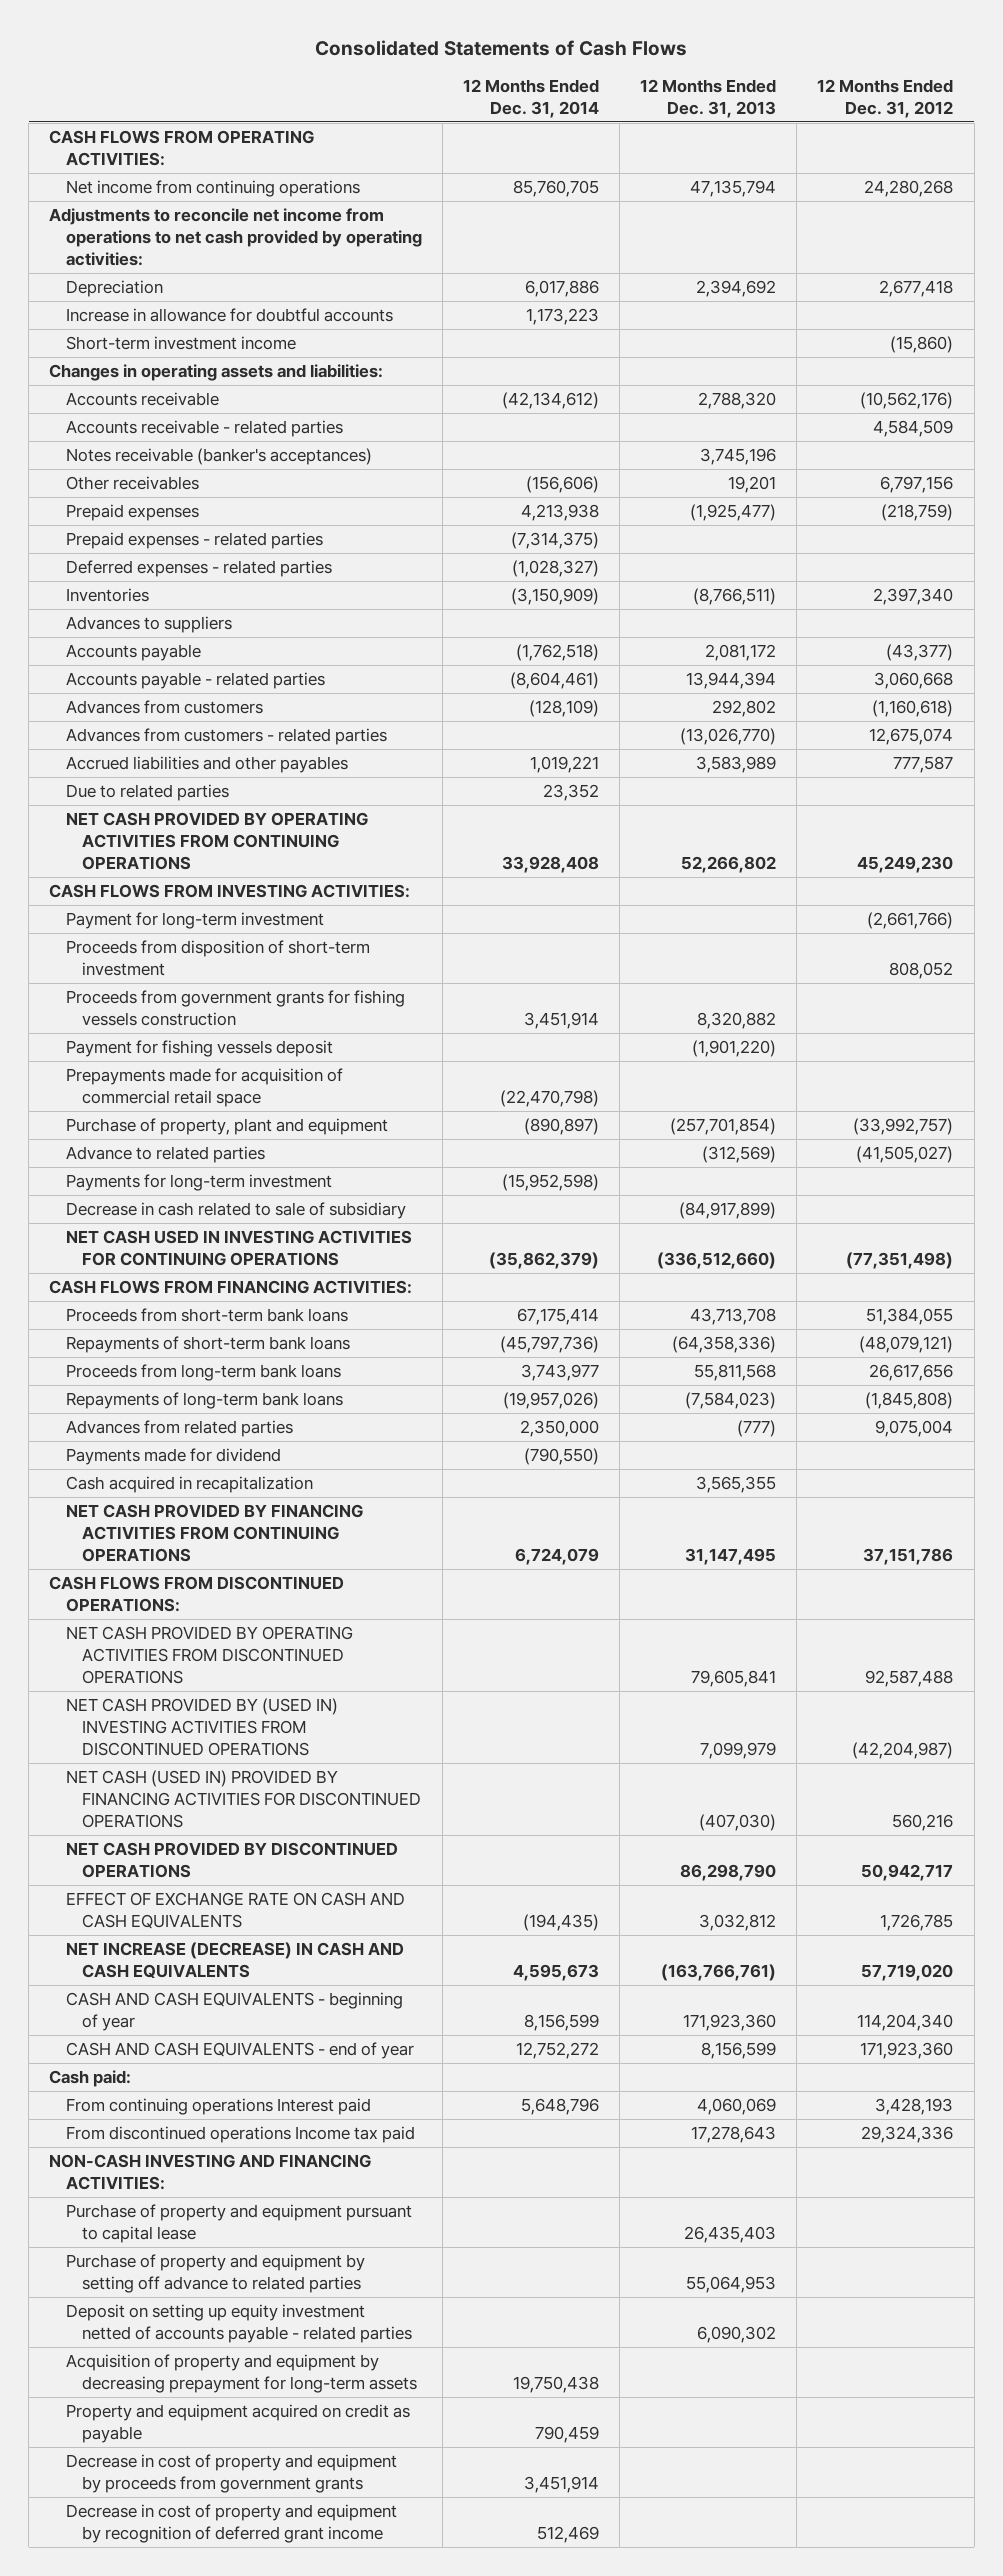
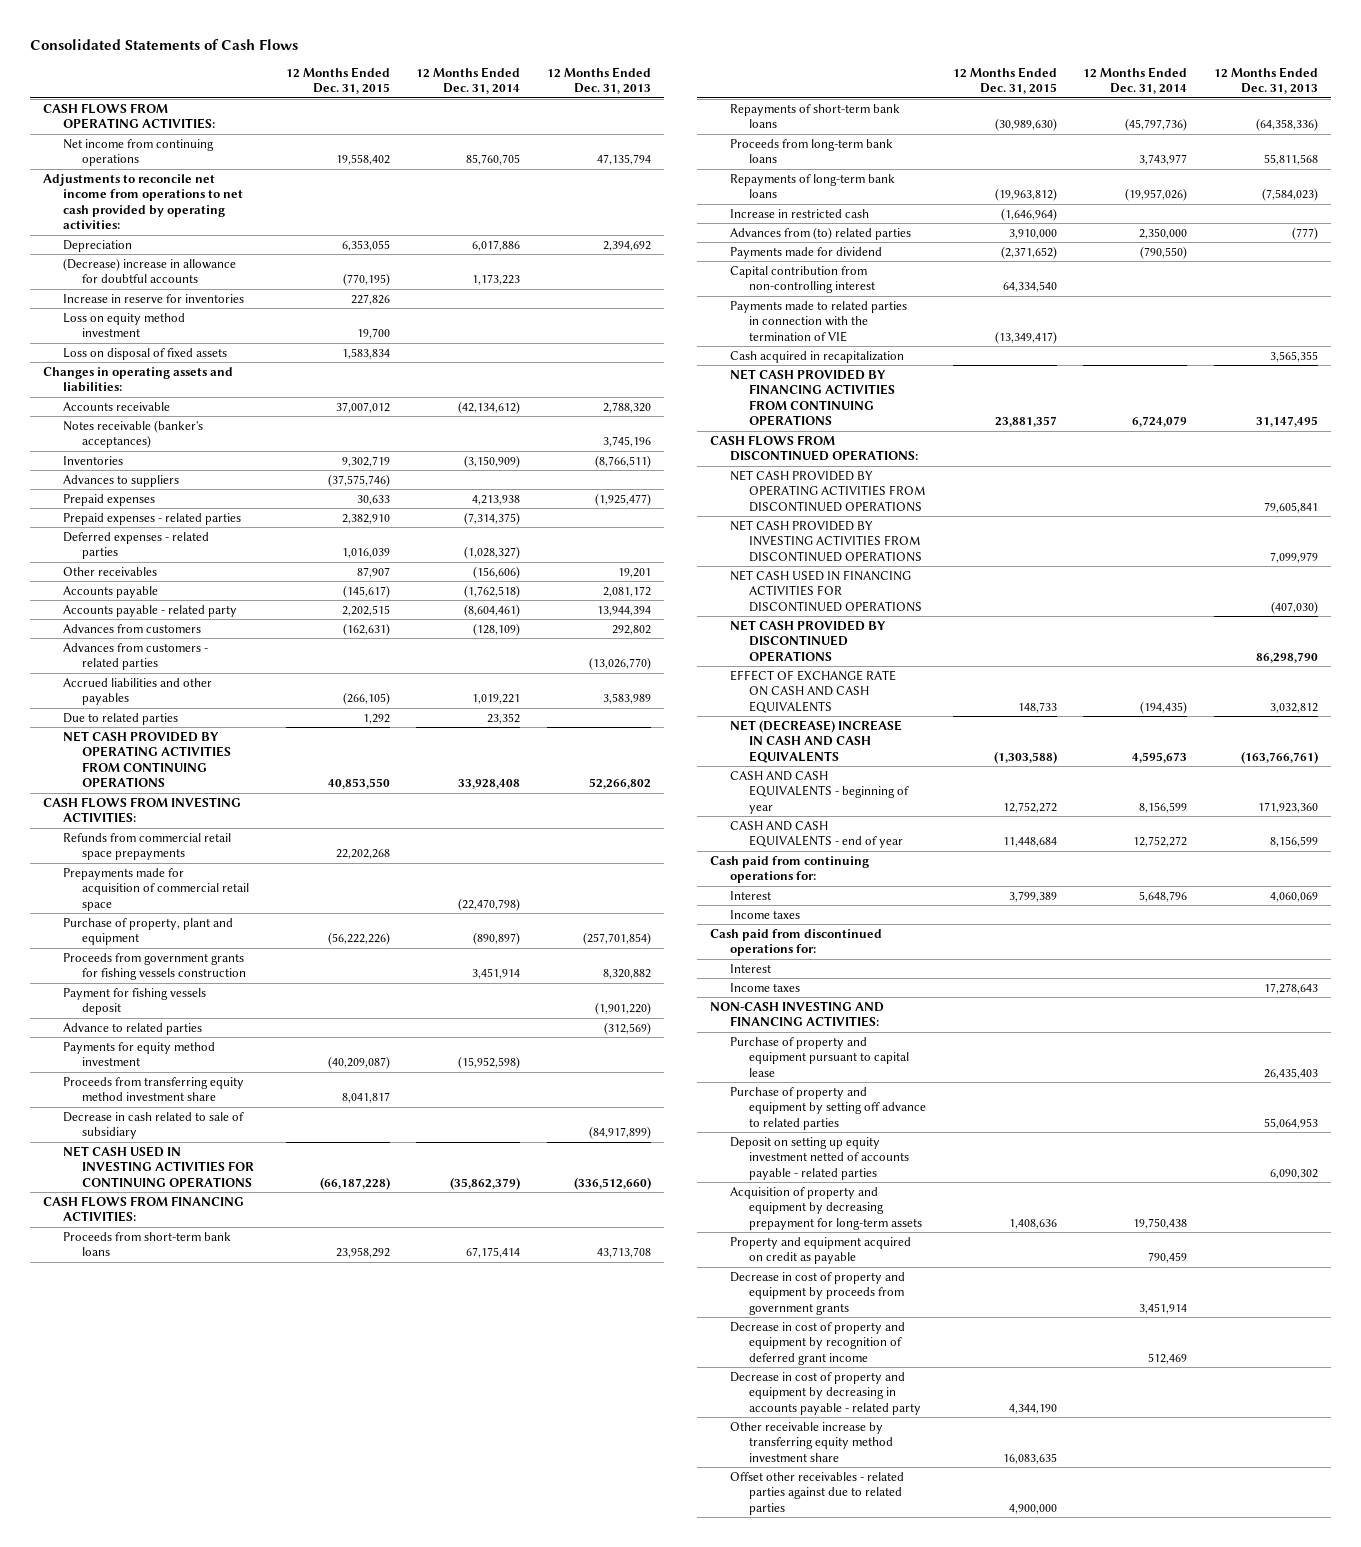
[817,78,954,118] 12 Months Ended Dec. 31, 2012 -> none
none -> [285,67,390,95] 12 Months Ended Dec. 31, 2015
[65,336,296,351] Short-term investment income -> none
[65,308,393,323] Increase in allowance for doubtful accounts -> [62,257,236,284] (Decrease) increase in allowance for doubtful accounts
none -> [62,293,244,303] Increase in reserve for inventories
none -> [62,312,185,338] Loss on equity method investment
none -> [62,347,227,360] Loss on disposal of fixed assets
[65,420,343,438] Accounts receivable - related parties -> none
[65,588,149,603] Inventories -> [62,455,123,465] Inventories
[65,616,232,634] Advances to suppliers -> [62,474,179,487] Advances to suppliers
[65,476,199,491] Other receivables -> [62,566,157,576] Other receivables
[65,672,325,690] Accounts payable - related parties -> [62,604,237,617] Accounts payable - related party
[65,912,324,930] Payment for long-term investment -> none
[65,940,370,976] Proceeds from disposition of short-term investment -> none
none -> [62,832,231,861] Refunds from commercial retail space prepayments
[65,990,405,1026] Proceeds from government grants for fishing vessels construction -> [62,952,247,981] Proceeds from government grants for fishing vessels construction
[65,1040,333,1058] Payment for fishing vessels deposit -> [62,987,206,1016] Payment for fishing vessels deposit
[65,1174,332,1192] Payments for long-term investment -> [62,1041,215,1067] Payments for equity method investment
none -> [62,1076,244,1102] Proceeds from transferring equity method investment share
none -> [729,208,869,218] Increase in restricted cash
[65,1420,293,1438] Advances from related parties -> [729,226,911,240] Advances from (to) related parties
none -> [729,265,876,294] Capital contribution from non-controlling interest
none -> [729,300,907,342] Payments made to related parties in connection with the termination of VIE
[65,1698,338,1756] NET CASH PROVIDED BY (USED IN) INVESTING ACTIVITIES FROM DISCONTINUED OPERATIONS -> [729,519,923,562] NET CASH PROVIDED BY INVESTING ACTIVITIES FROM DISCONTINUED OPERATIONS
[65,1770,422,1828] NET CASH (USED IN) PROVIDED BY FINANCING ACTIVITIES FOR DISCONTINUED OPERATIONS -> [729,569,923,612] NET CASH USED IN FINANCING ACTIVITIES FOR DISCONTINUED OPERATIONS
[65,1942,404,1978] NET INCREASE (DECREASE) IN CASH AND CASH EQUIVALENTS -> [729,719,902,763] NET (DECREASE) INCREASE IN CASH AND CASH EQUIVALENTS
[49,2070,132,2088] Cash paid: -> none
none -> [709,855,869,884] Cash paid from continuing operations for:
[65,2098,371,2116] From continuing operations Interest paid -> [729,890,771,900] Interest
none -> [729,909,800,919] Income taxes
none -> [709,928,882,957] Cash paid from discontinued operations for:
none -> [729,963,771,973] Interest
[65,2126,415,2144] From discontinued operations Income tax paid -> [729,982,800,992] Income taxes
none -> [729,1371,922,1415] Decrease in cost of property and equipment by decreasing in accounts payable - related party
none -> [729,1421,894,1462] Other receivable increase by transferring equity method investment share
none -> [729,1471,904,1515] Offset other receivables - related parties against due to related parties

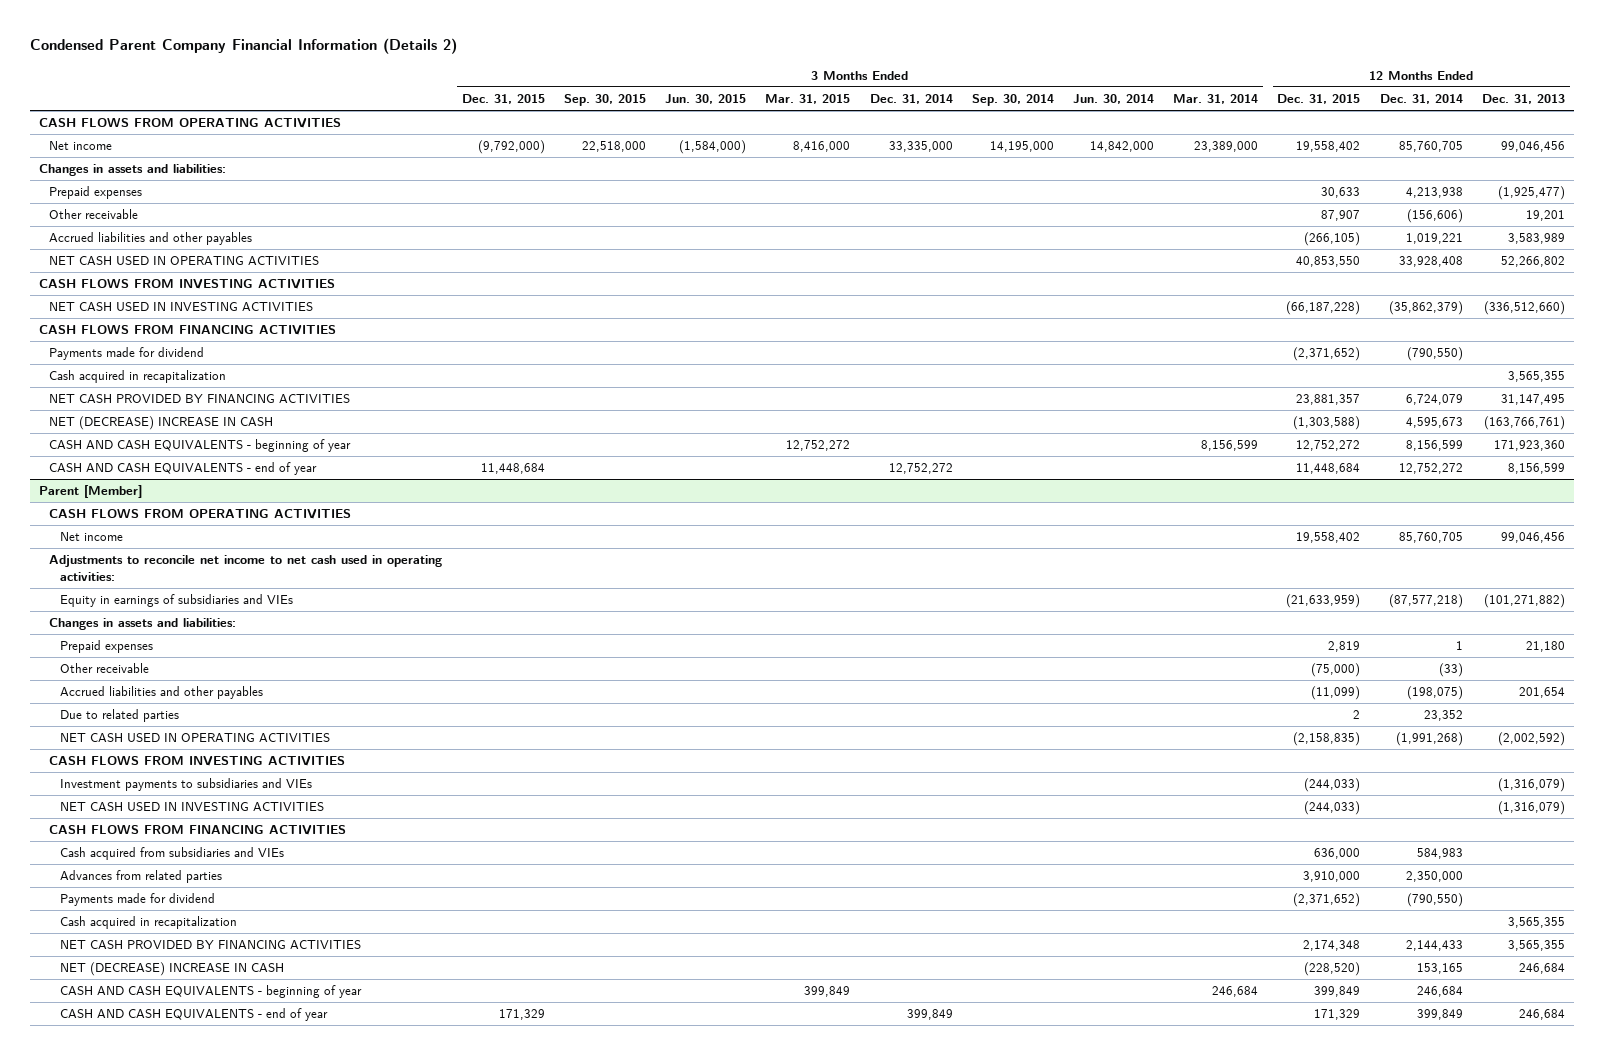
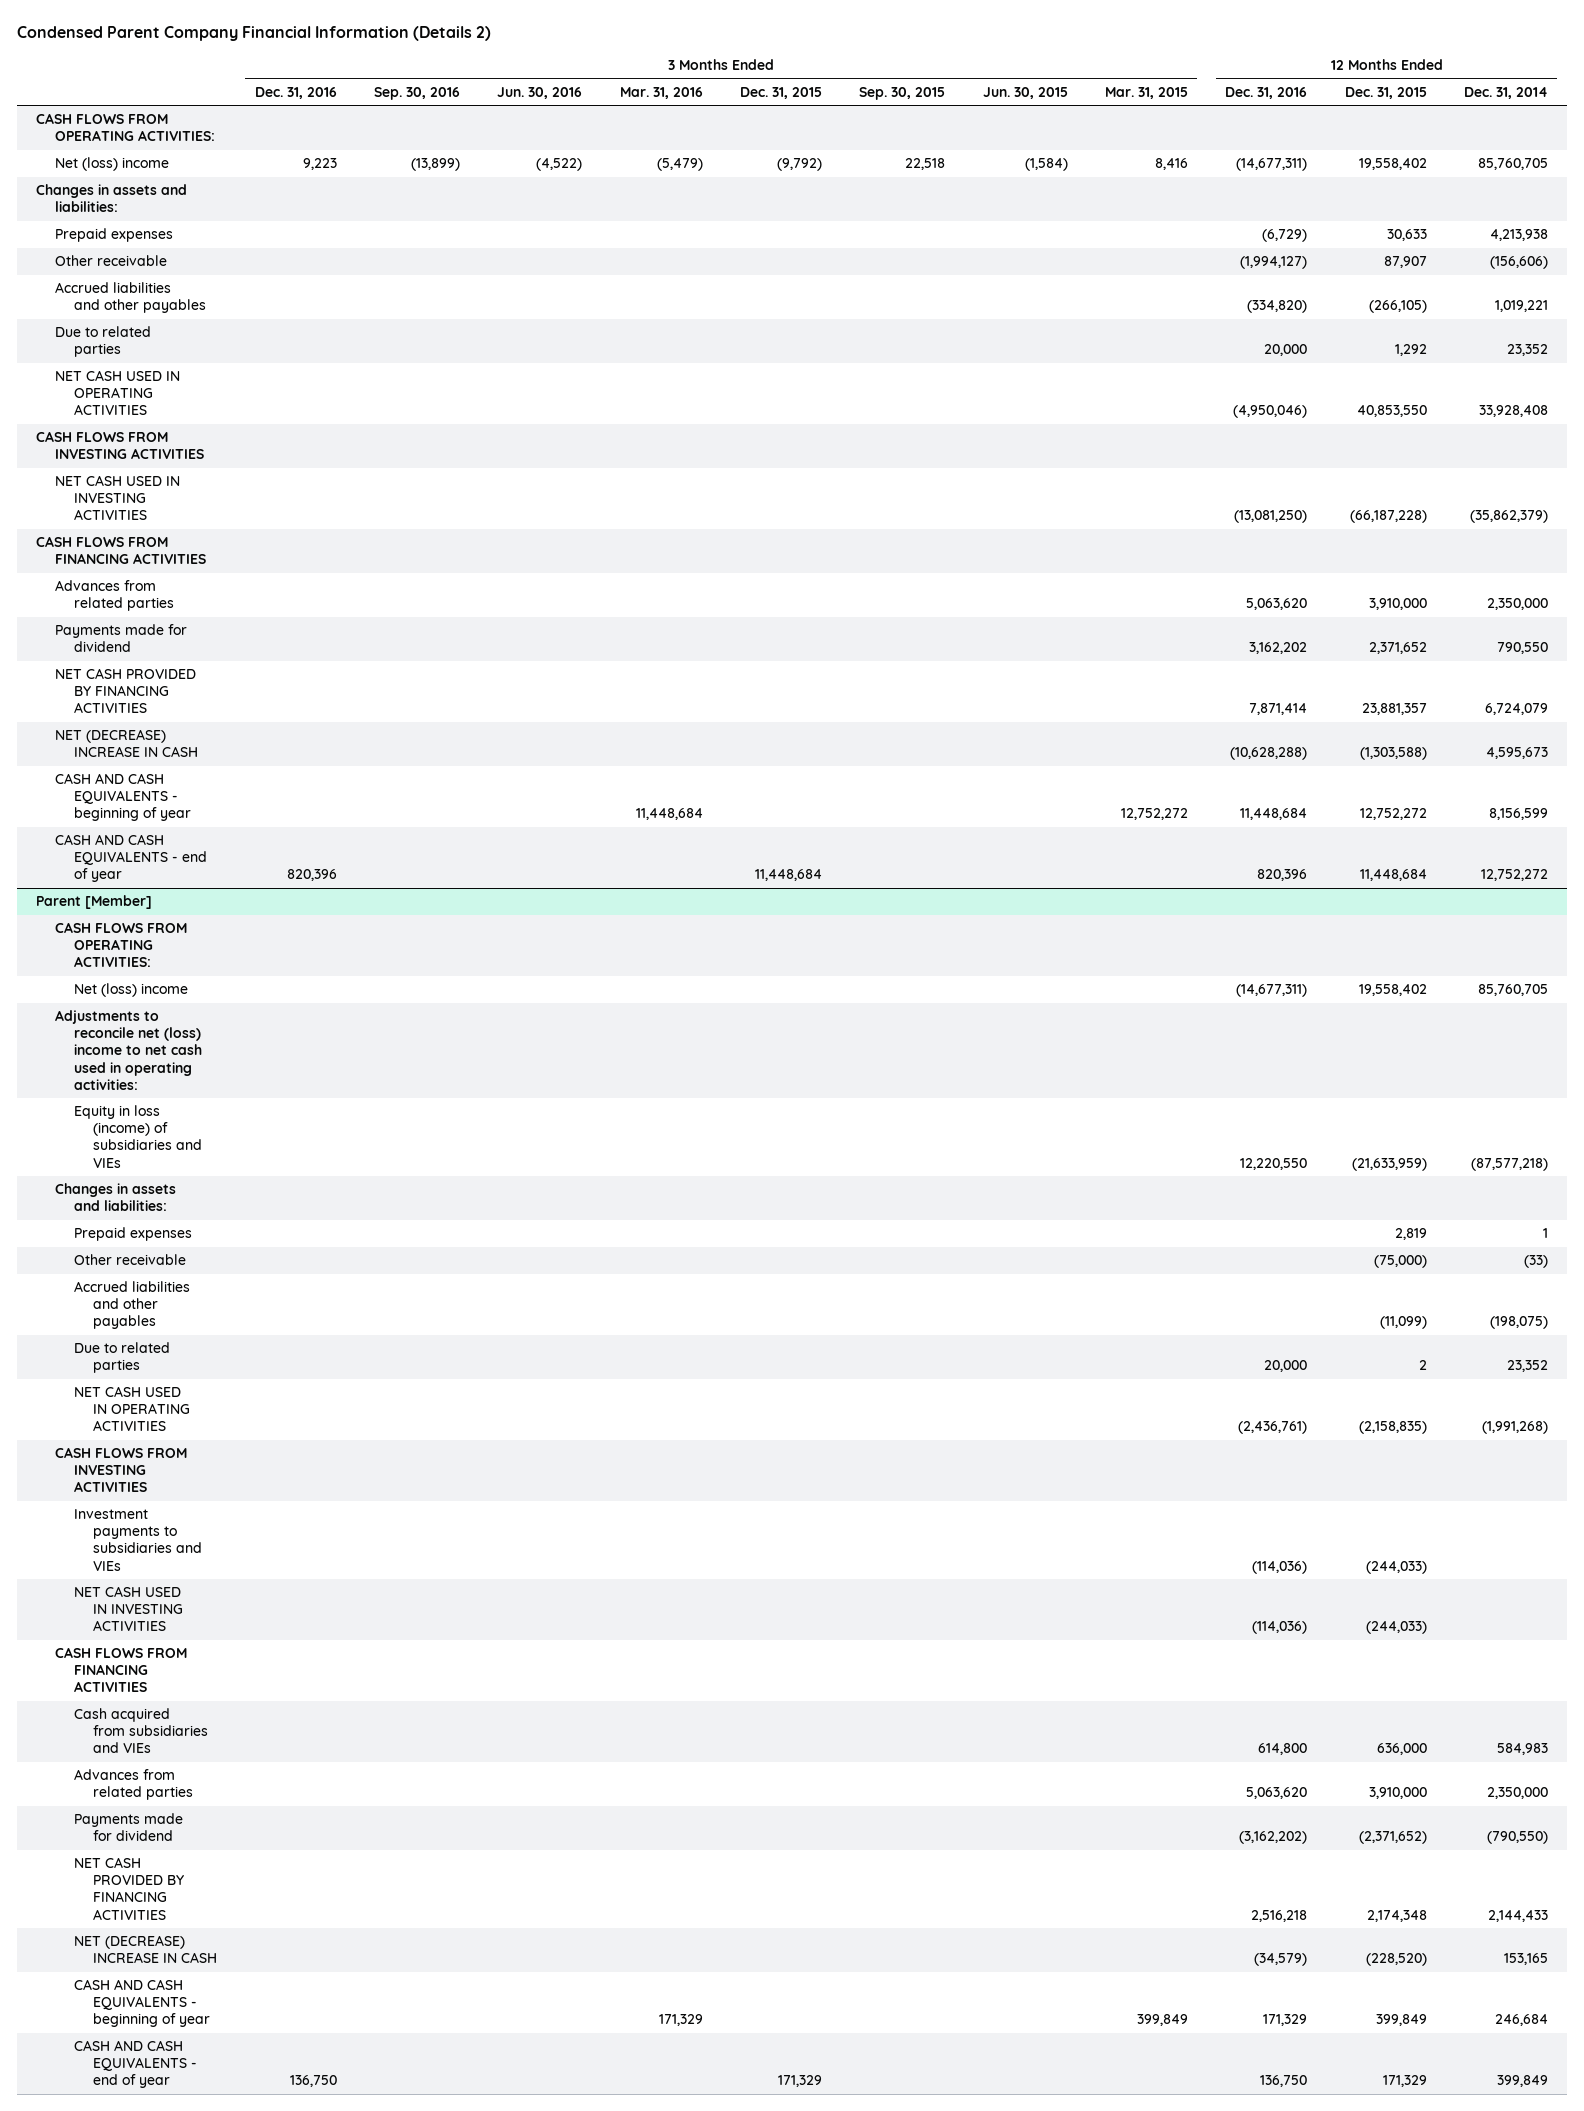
[869,94,953,105] Dec. 31, 2014 -> none
[971,94,1054,107] Sep. 30, 2014 -> none
[1072,94,1154,105] Jun. 30, 2014 -> none
[1173,94,1259,105] Mar. 31, 2014 -> none
[1481,94,1565,105] Dec. 31, 2013 -> none
none -> [254,86,337,99] Dec. 31, 2016
none -> [374,86,461,100] Sep. 30, 2016
none -> [497,86,583,99] Jun. 30, 2016
none -> [619,86,703,99] Mar. 31, 2016
none -> [1225,86,1308,99] Dec. 31, 2016
[39,118,342,129] CASH FLOWS FROM OPERATING ACTIVITIES -> [35,113,215,142] CASH FLOWS FROM OPERATING ACTIVITIES:
[49,141,113,151] Net income -> [54,157,169,172] Net (loss) income
[477,140,545,155] (9,792,000) -> [777,158,823,172] (9,792)
[581,141,646,153] 22,518,000 -> [905,158,946,171] 22,518
[679,140,747,155] (1,584,000) -> [1024,158,1068,172] (1,584)
[793,141,851,153] 8,416,000 -> [1155,158,1189,171] 8,416
none -> [54,326,151,358] Due to related parties
[49,370,227,384] Cash acquired in recapitalization -> none
none -> [54,580,175,612] Advances from related parties
[1293,347,1361,362] (2,371,652) -> [1368,642,1427,655] 2,371,652
[1406,347,1463,362] (790,550) -> [1497,642,1549,655] 790,550
[49,509,352,520] CASH FLOWS FROM OPERATING ACTIVITIES -> [54,922,187,968] CASH FLOWS FROM OPERATING ACTIVITIES:
[59,532,123,542] Net income -> [74,983,189,998] Net (loss) income
[49,555,443,581] Adjustments to reconcile net income to net cash used in operating activities: -> [54,1010,203,1090] Adjustments to reconcile net (loss) income to net cash used in operating activities:
[59,594,293,608] Equity in earnings of subsidiaries and VIEs -> [74,1105,203,1168] Equity in loss (income) of subsidiaries and VIEs
[59,916,237,930] Cash acquired in recapitalization -> none

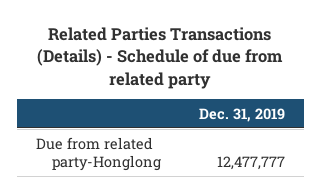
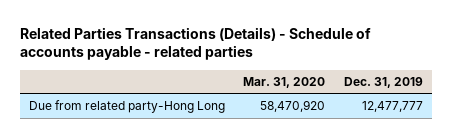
[37,26,284,89] Related Parties Transactions (Details) - Schedule of due from related party -> [19,26,371,61] Related Parties Transactions (Details) - Schedule of accounts payable - related parties
none -> [243,77,326,89] Mar. 31, 2020
[35,136,161,172] Due from related party-Honglong -> [28,100,225,114] Due from related party-Hong Long

